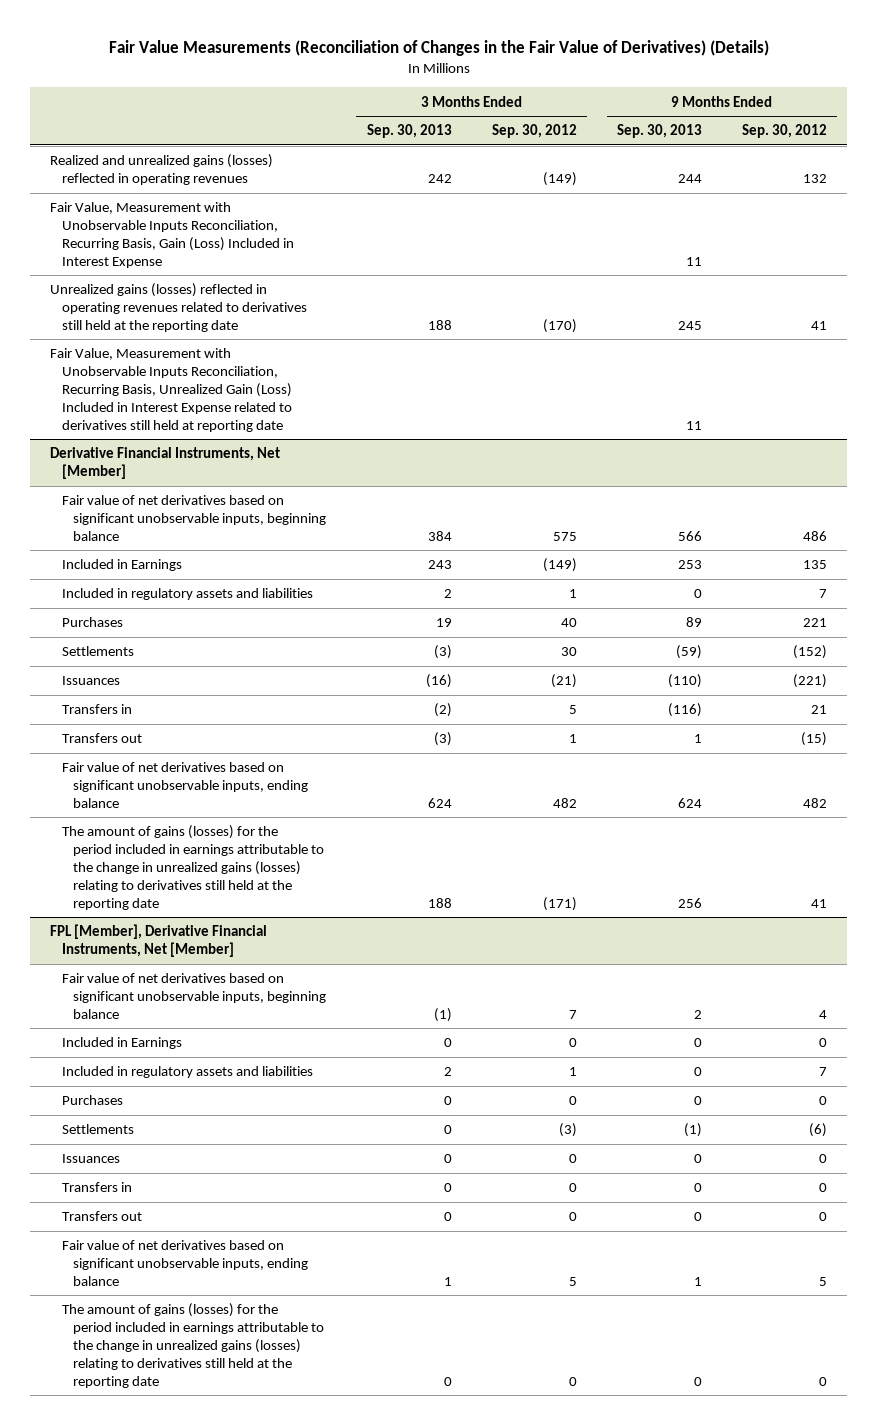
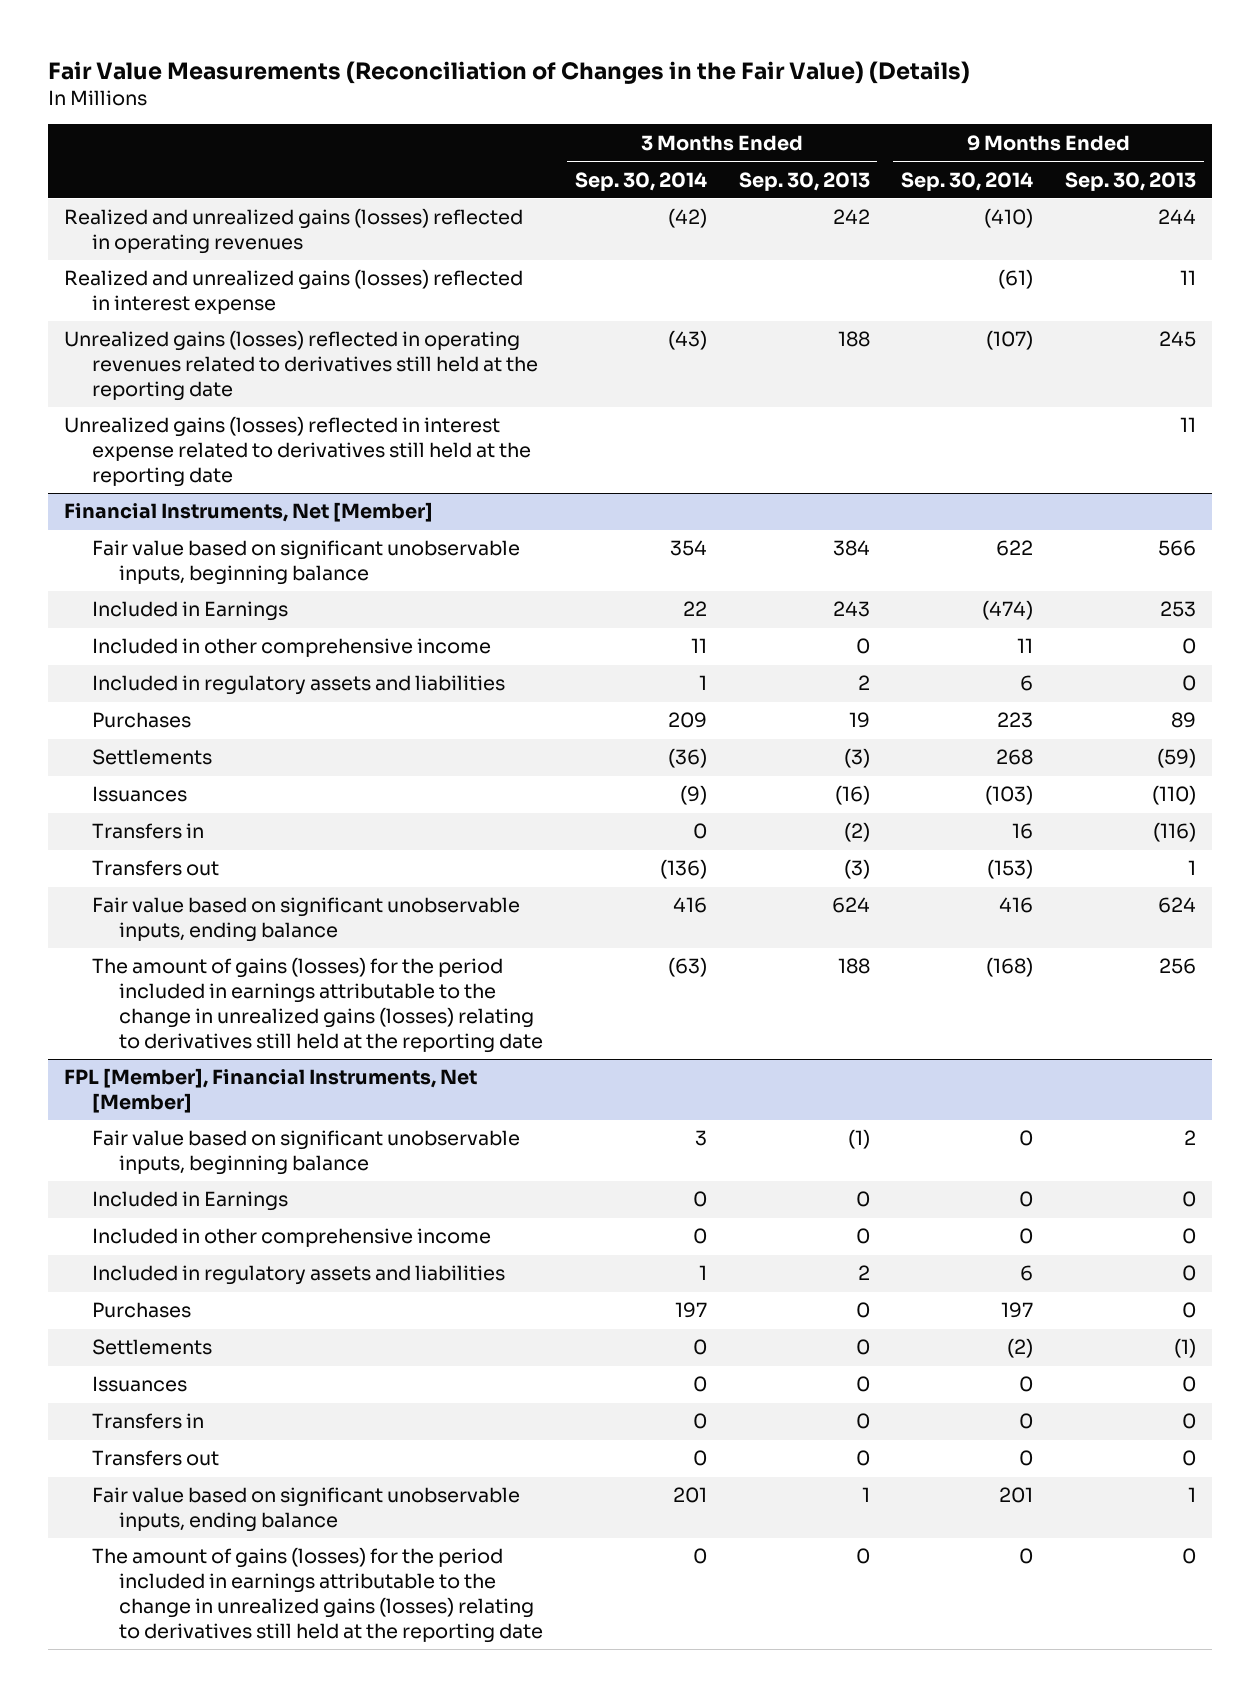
[108,39,769,56] Fair Value Measurements (Reconciliation of Changes in the Fair Value of Derivatives) (Details) -> [48,60,971,84] Fair Value Measurements (Reconciliation of Changes in the Fair Value) (Details)
[491,124,577,139] Sep. 30, 2012 -> none
[742,124,828,139] Sep. 30, 2012 -> none
none -> [574,171,707,191] Sep. 30, 2014
none -> [901,171,1034,191] Sep. 30, 2014
[50,202,294,268] Fair Value, Measurement with Unobservable Inputs Reconciliation, Recurring Basis, Gain (Loss) Included in Interest Expense -> none
none -> [64,269,524,315] Realized and unrealized gains (losses) reflected in interest expense
[50,348,292,432] Fair Value, Measurement with Unobservable Inputs Reconciliation, Recurring Basis, Unrealized Gain (Loss) Included in Interest Expense related to derivatives still held at reporting date -> [64,416,531,487] Unrealized gains (losses) reflected in interest expense related to derivatives still held at the reporting date
[50,447,281,480] Derivative Financial Instruments, Net [Member] -> [64,502,434,523] Financial Instruments, Net [Member]
[61,495,327,541] Fair value of net derivatives based on significant unobservable inputs, beginning balance -> [91,540,520,586] Fair value based on significant unobservable inputs, beginning balance
none -> [91,638,491,658] Included in other comprehensive income
[61,762,309,808] Fair value of net derivatives based on significant unobservable inputs, ending balance -> [91,897,520,943] Fair value based on significant unobservable inputs, ending balance
[50,924,268,958] FPL [Member], Derivative Financial Instruments, Net [Member] -> [64,1068,478,1114] FPL [Member], Financial Instruments, Net [Member]
[61,973,327,1019] Fair value of net derivatives based on significant unobservable inputs, beginning balance -> [91,1130,520,1176] Fair value based on significant unobservable inputs, beginning balance
none -> [91,1228,491,1248] Included in other comprehensive income
[61,1240,309,1286] Fair value of net derivatives based on significant unobservable inputs, ending balance -> [91,1487,520,1533] Fair value based on significant unobservable inputs, ending balance

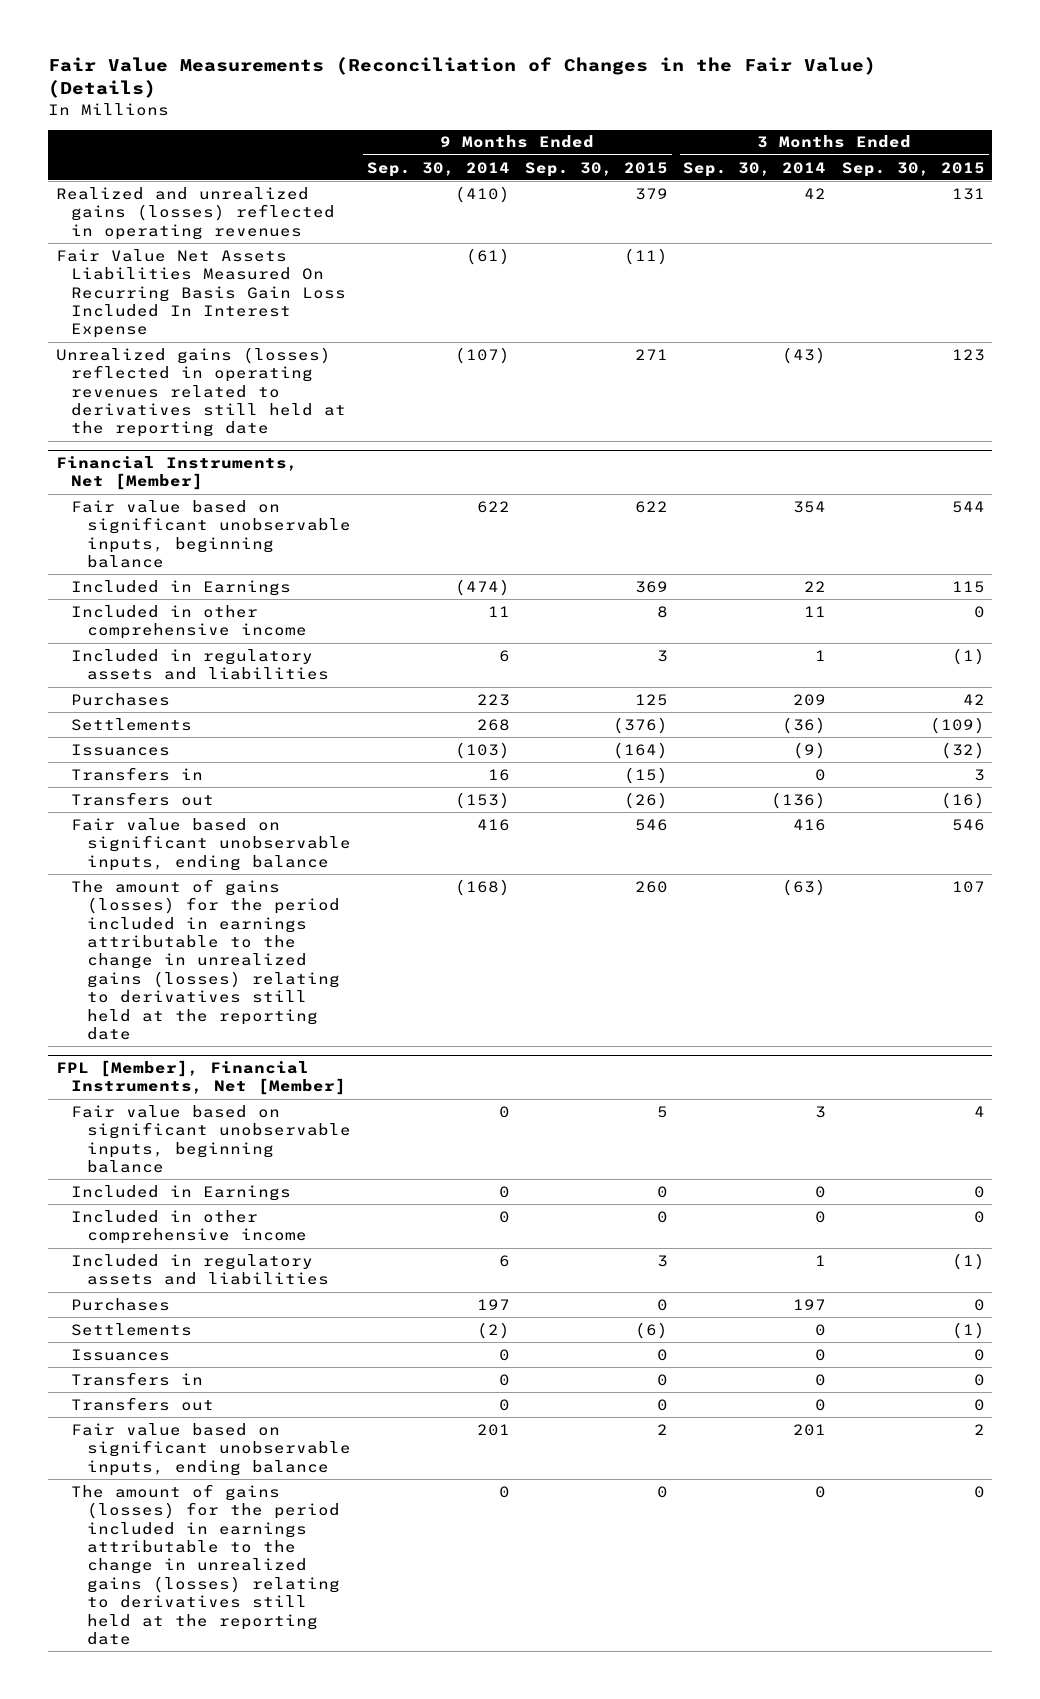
[738,171,870,191] Sep. 30, 2013 -> none
[1065,171,1197,191] Sep. 30, 2013 -> none
none -> [524,161,668,177] Sep. 30, 2015
none -> [841,161,985,177] Sep. 30, 2015
[667,208,707,229] (42) -> [804,187,827,199] 42
[64,269,524,315] Realized and unrealized gains (losses) reflected in interest expense -> [55,248,347,339] Fair Value Net Assets Liabilities Measured On Recurring Basis Gain Loss Included In Interest Expense
[64,416,531,487] Unrealized gains (losses) reflected in interest expense related to derivatives still held at the reporting date -> none

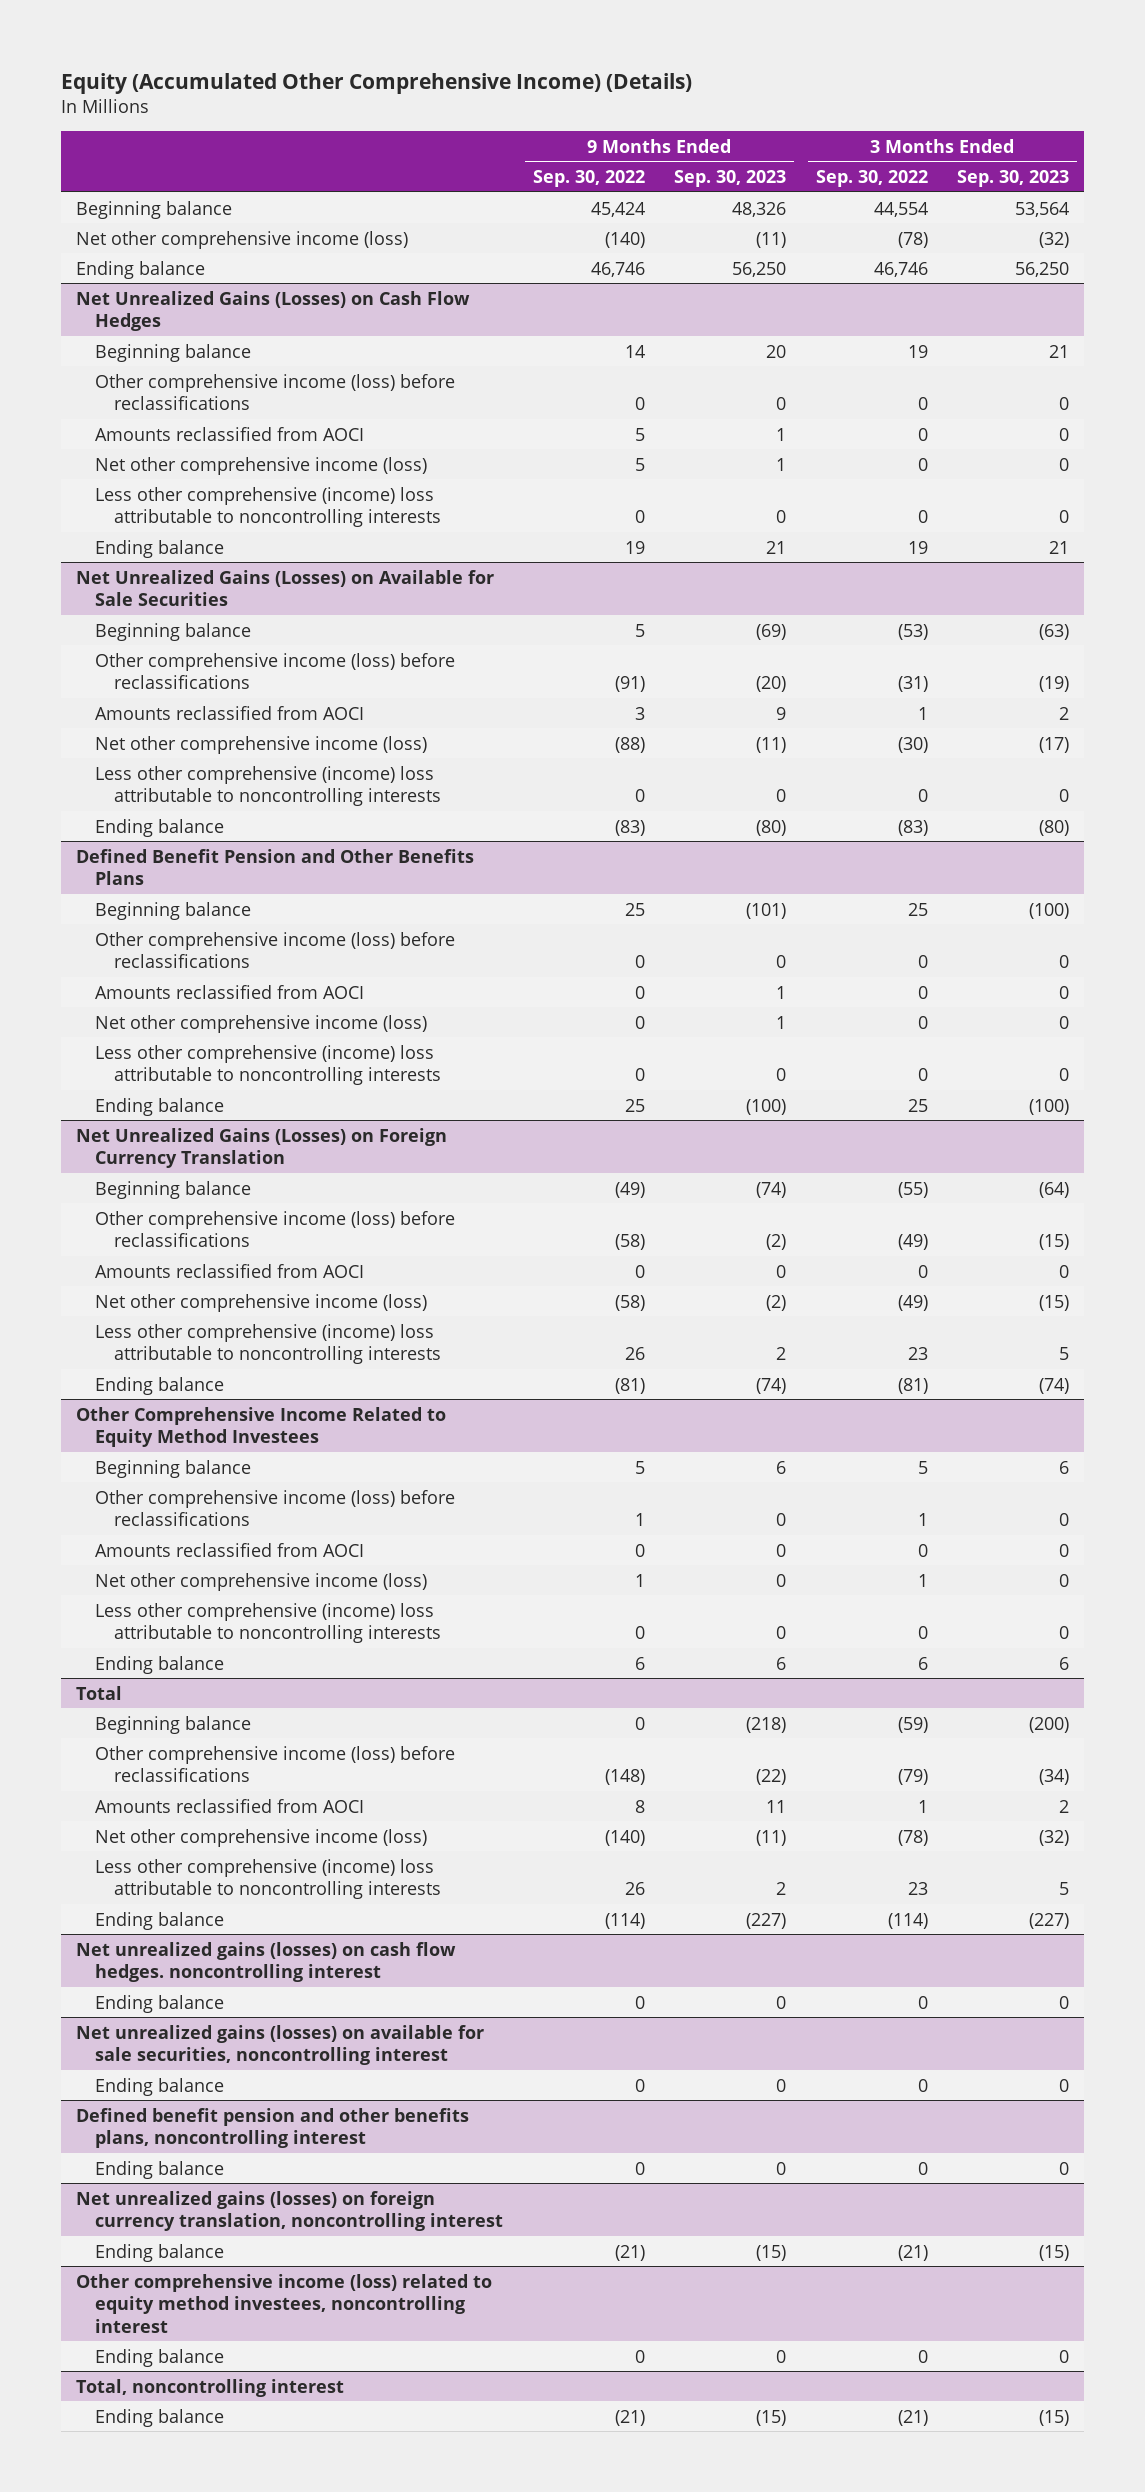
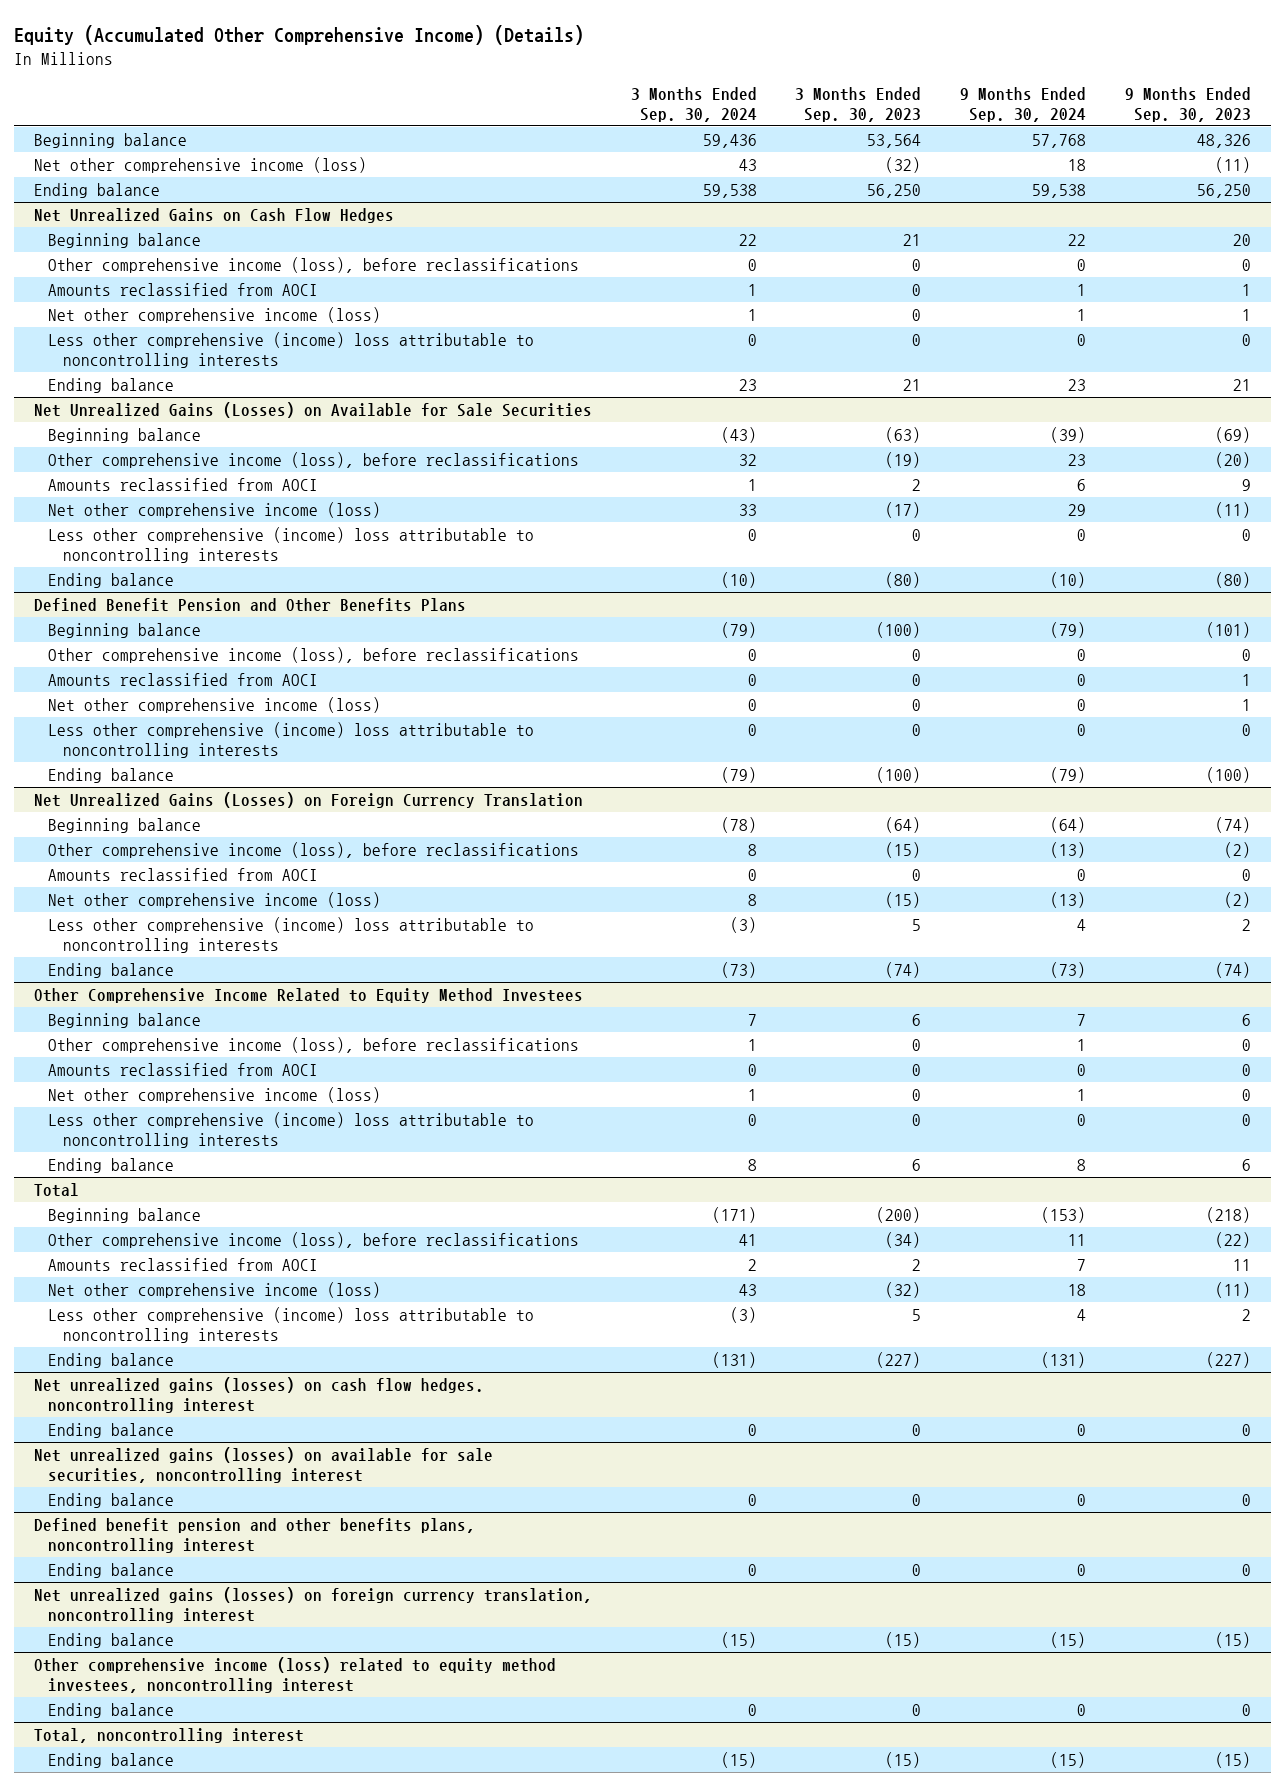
[532,170,645,188] Sep. 30, 2022 -> none
[815,170,928,188] Sep. 30, 2022 -> none
none -> [630,86,757,122] 3 Months Ended Sep. 30, 2024
none -> [960,86,1087,122] 9 Months Ended Sep. 30, 2024
[76,290,471,332] Net Unrealized Gains (Losses) on Cash Flow Hedges -> [33,207,394,223] Net Unrealized Gains on Cash Flow Hedges
[95,373,456,411] Other comprehensive income (loss) before reclassifications -> [48,256,580,273] Other comprehensive income (loss), before reclassifications
[95,652,456,690] Other comprehensive income (loss) before reclassifications -> [48,451,580,468] Other comprehensive income (loss), before reclassifications
[95,931,456,969] Other comprehensive income (loss) before reclassifications -> [48,646,580,663] Other comprehensive income (loss), before reclassifications
[95,1210,456,1248] Other comprehensive income (loss) before reclassifications -> [48,841,580,858] Other comprehensive income (loss), before reclassifications
[95,1489,456,1527] Other comprehensive income (loss) before reclassifications -> [48,1036,580,1053] Other comprehensive income (loss), before reclassifications
[95,1745,456,1783] Other comprehensive income (loss) before reclassifications -> [48,1231,580,1248] Other comprehensive income (loss), before reclassifications

